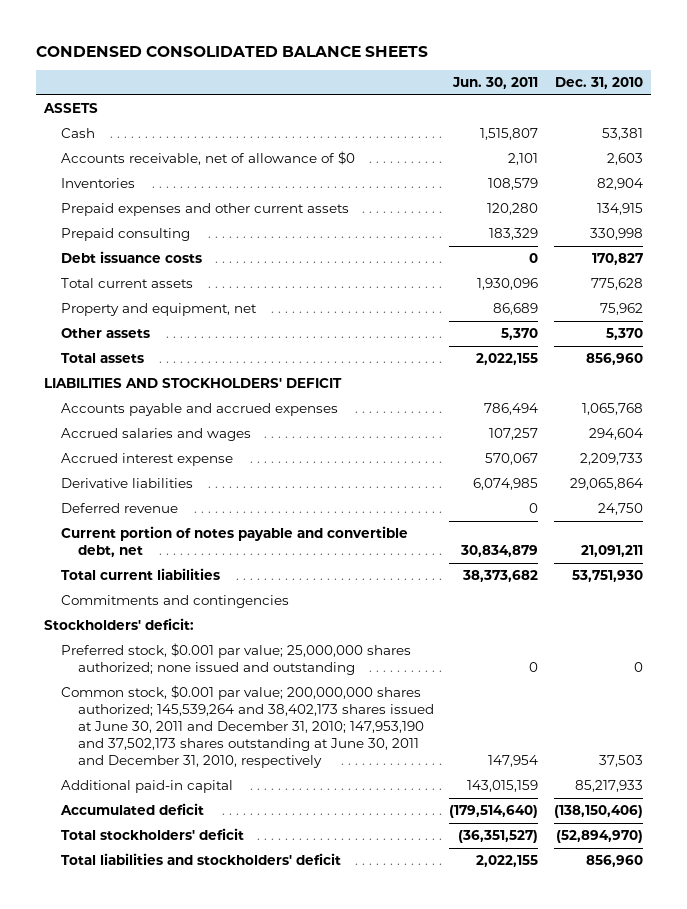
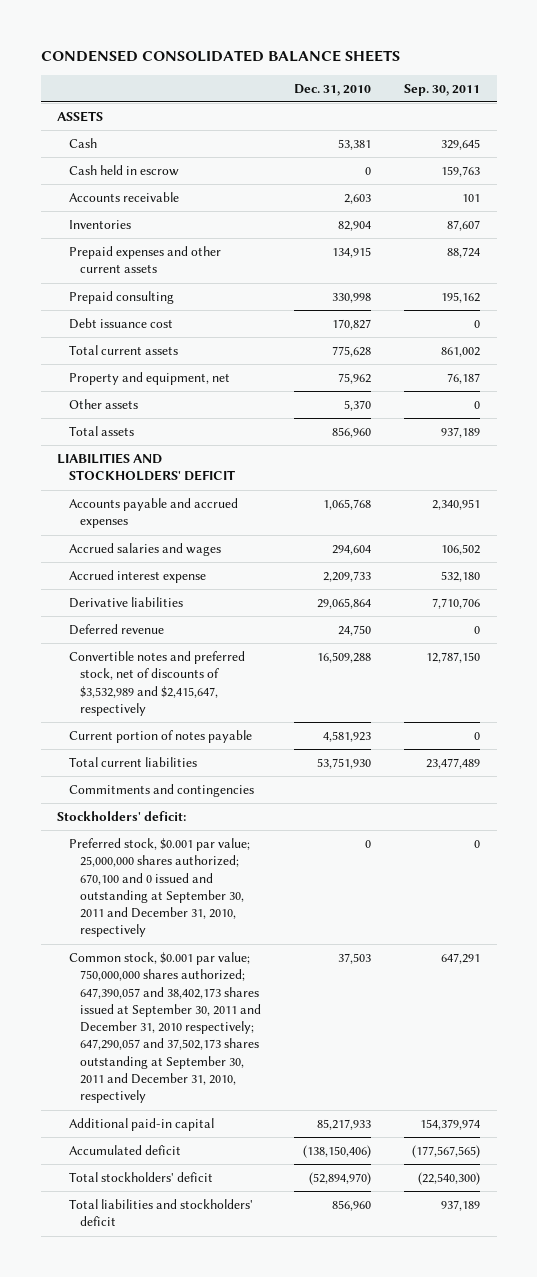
[452,77,539,90] Jun. 30, 2011 -> none
none -> [404,83,481,96] Sep. 30, 2011
none -> [68,165,179,177] Cash held in escrow
[60,151,355,166] Accounts receivable, net of allowance of $0 -> [68,192,179,203] Accounts receivable
[60,251,202,264] Debt issuance costs -> [68,318,173,330] Debt issuance cost
none -> [68,651,245,716] Convertible notes and preferred stock, net of discounts of $3,532,989 and $2,415,647, respectively
[60,526,408,558] Current portion of notes payable and convertible debt, net -> [68,730,252,744] Current portion of notes payable
[580,545,643,558] 21,091,211 -> [323,731,372,743] 4,581,923
[60,643,411,676] Preferred stock, $0.001 par value; 25,000,000 shares authorized; none issued and outstanding -> [68,838,250,938] Preferred stock, $0.001 par value; 25,000,000 shares authorized; 670,100 and 0 issued and outstanding at September 30, 2011 and December 31, 2010, respectively
[60,685,435,769] Common stock, $0.001 par value; 200,000,000 shares authorized; 145,539,264 and 38,402,173 shares issued at June 30, 2011 and December 31, 2010; 147,953,190 and 37,502,173 shares outstanding at June 30, 2011 and December 31, 2010, respectively -> [68,952,261,1104] Common stock, $0.001 par value; 750,000,000 shares authorized; 647,390,057 and 38,402,173 shares issued at September 30, 2011 and December 31, 2010 respectively; 647,290,057 and 37,502,173 shares outstanding at September 30, 2011 and December 31, 2010, respectively

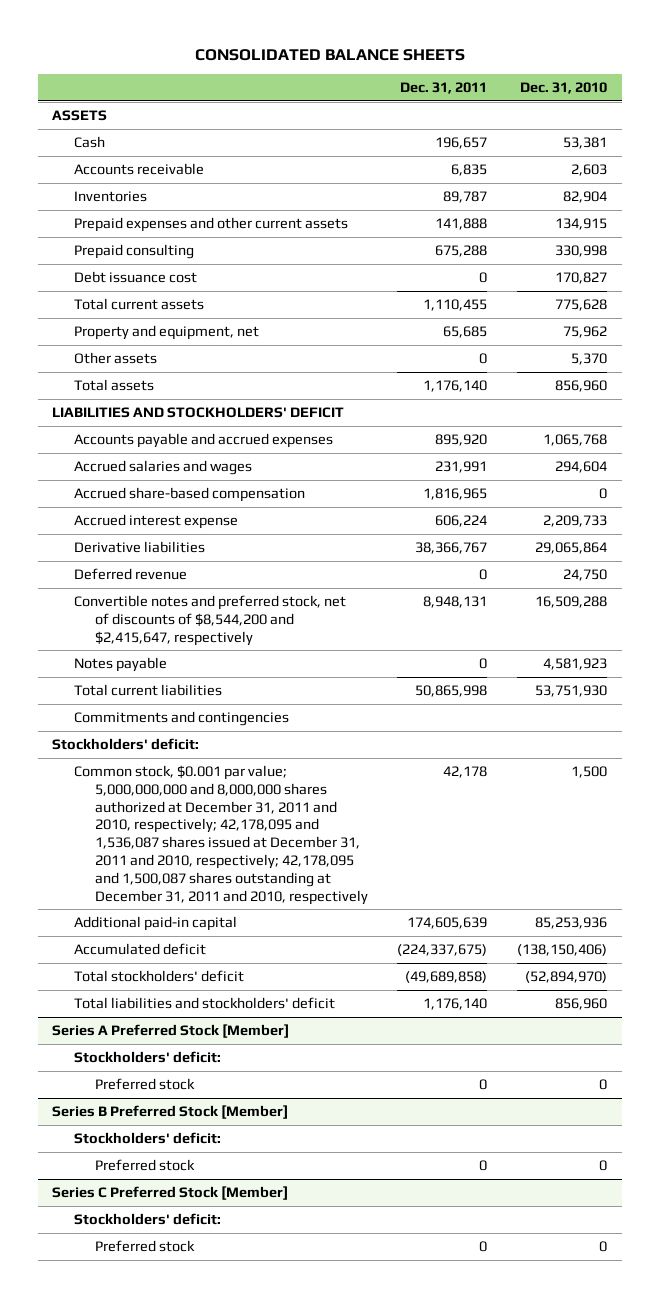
[40,50,400,63] CONDENSED CONSOLIDATED BALANCE SHEETS -> [194,48,465,61] CONSOLIDATED BALANCE SHEETS
[404,83,481,96] Sep. 30, 2011 -> none
none -> [400,81,488,94] Dec. 31, 2011
[68,165,179,177] Cash held in escrow -> none
none -> [73,486,305,502] Accrued share-based compensation
[68,651,245,716] Convertible notes and preferred stock, net of discounts of $3,532,989 and $2,415,647, respectively -> [73,594,346,646] Convertible notes and preferred stock, net of discounts of $8,544,200 and $2,415,647, respectively
[68,730,252,744] Current portion of notes payable -> [73,656,167,672] Notes payable
[68,838,250,938] Preferred stock, $0.001 par value; 25,000,000 shares authorized; 670,100 and 0 issued and outstanding at September 30, 2011 and December 31, 2010, respectively -> none
[68,952,261,1104] Common stock, $0.001 par value; 750,000,000 shares authorized; 647,390,057 and 38,402,173 shares issued at September 30, 2011 and December 31, 2010 respectively; 647,290,057 and 37,502,173 shares outstanding at September 30, 2011 and December 31, 2010, respectively -> [73,764,368,905] Common stock, $0.001 par value; 5,000,000,000 and 8,000,000 shares authorized at December 31, 2011 and 2010, respectively; 42,178,095 and 1,536,087 shares issued at December 31, 2011 and 2010, respectively; 42,178,095 and 1,500,087 shares outstanding at December 31, 2011 and 2010, respectively
[338,953,372,965] 37,503 -> [571,765,608,778] 1,500
[317,1119,372,1131] 85,217,933 -> [535,916,608,929] 85,253,936
none -> [52,1023,290,1038] Series A Preferred Stock [Member]
none -> [73,1050,221,1063] Stockholders' deficit:
none -> [94,1077,195,1090] Preferred stock
none -> [52,1104,289,1119] Series B Preferred Stock [Member]
none -> [73,1131,221,1144] Stockholders' deficit:
none -> [94,1158,195,1171] Preferred stock
none -> [52,1185,289,1200] Series C Preferred Stock [Member]
none -> [73,1212,221,1225] Stockholders' deficit:
none -> [94,1239,195,1252] Preferred stock

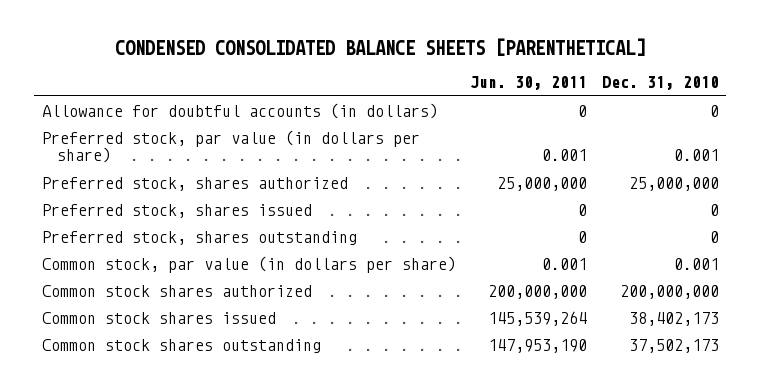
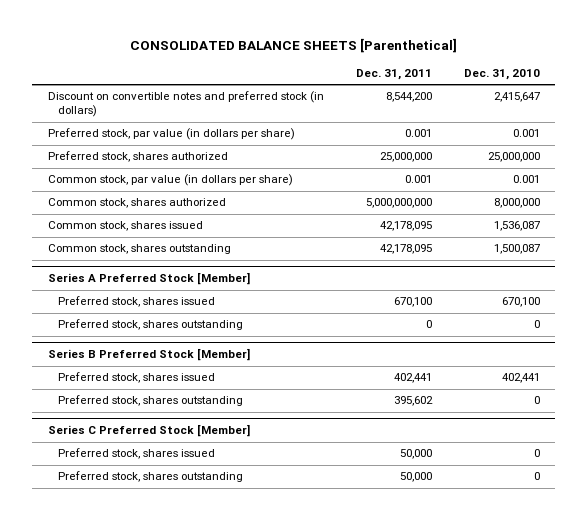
[115,38,646,57] CONDENSED CONSOLIDATED BALANCE SHEETS [PARENTHETICAL] -> [129,38,457,54] CONSOLIDATED BALANCE SHEETS [Parenthetical]
[470,76,588,91] Jun. 30, 2011 -> none
none -> [355,69,432,81] Dec. 31, 2011
[41,102,438,119] Allowance for doubtful accounts (in dollars) -> none
none -> [48,91,325,118] Discount on convertible notes and preferred stock (in dollars)
[41,255,456,273] Common stock, par value (in dollars per share) -> [48,174,294,187] Common stock, par value (in dollars per share)
none -> [48,198,227,209] Common stock, shares authorized
none -> [48,221,204,232] Common stock, shares issued
none -> [48,244,232,255] Common stock, shares outstanding
none -> [48,272,251,286] Series A Preferred Stock [Member]
none -> [58,296,216,308] Preferred stock, shares issued
none -> [58,319,244,331] Preferred stock, shares outstanding
none -> [48,348,251,362] Series B Preferred Stock [Member]
none -> [58,372,216,384] Preferred stock, shares issued
none -> [58,395,244,407] Preferred stock, shares outstanding
none -> [48,424,251,438] Series C Preferred Stock [Member]
[41,284,312,297] Common stock shares authorized -> none
[41,311,276,324] Common stock shares issued -> none
[41,338,321,353] Common stock shares outstanding -> none

